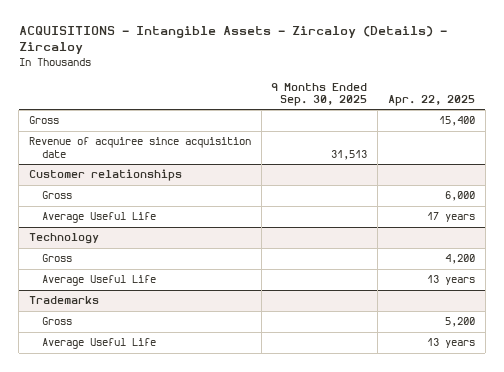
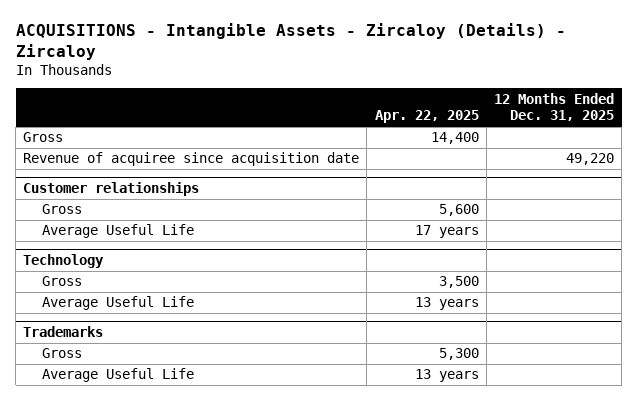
[271,82,368,107] 9 Months Ended Sep. 30, 2025 -> none
none -> [494,92,615,122] 12 Months Ended Dec. 31, 2025
[439,116,476,127] 15,400 -> [430,132,479,145] 14,400
[445,191,476,202] 6,000 -> [438,204,479,217] 5,600
[445,254,476,265] 4,200 -> [438,276,479,289] 3,500
[445,317,476,328] 5,200 -> [438,348,479,361] 5,300

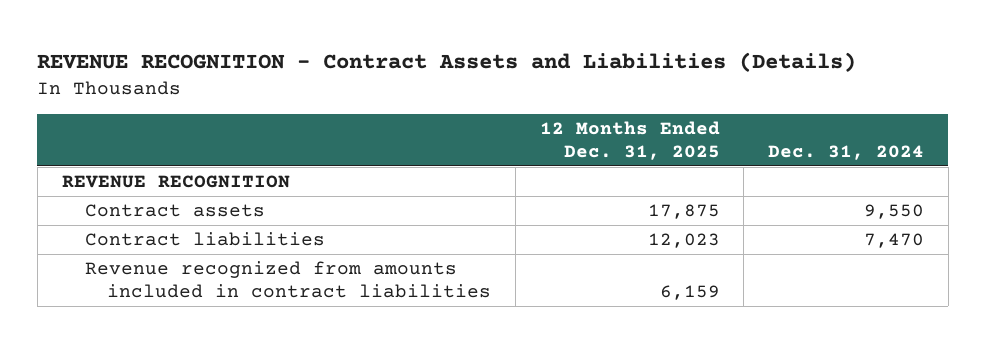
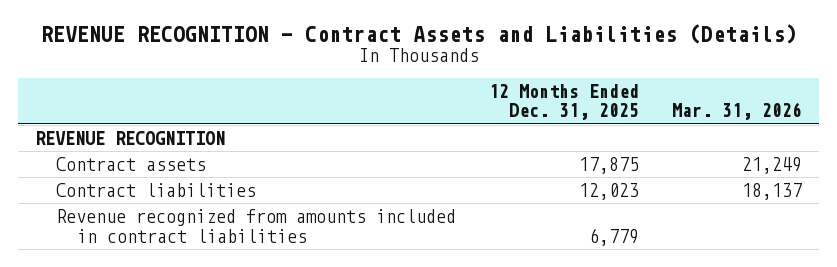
[768,145,925,161] Dec. 31, 2024 -> none
none -> [672,102,803,121] Mar. 31, 2026
[659,285,720,301] 6,159 -> [588,227,639,246] 6,779

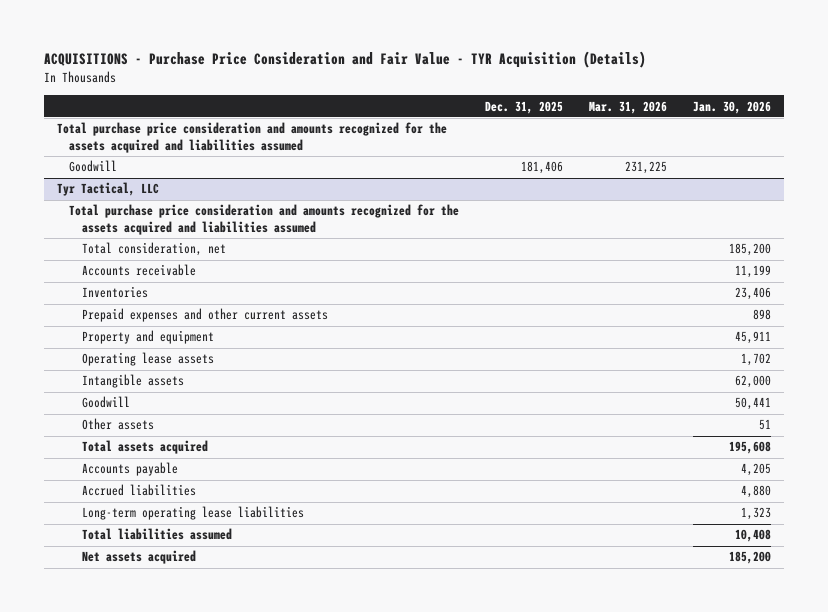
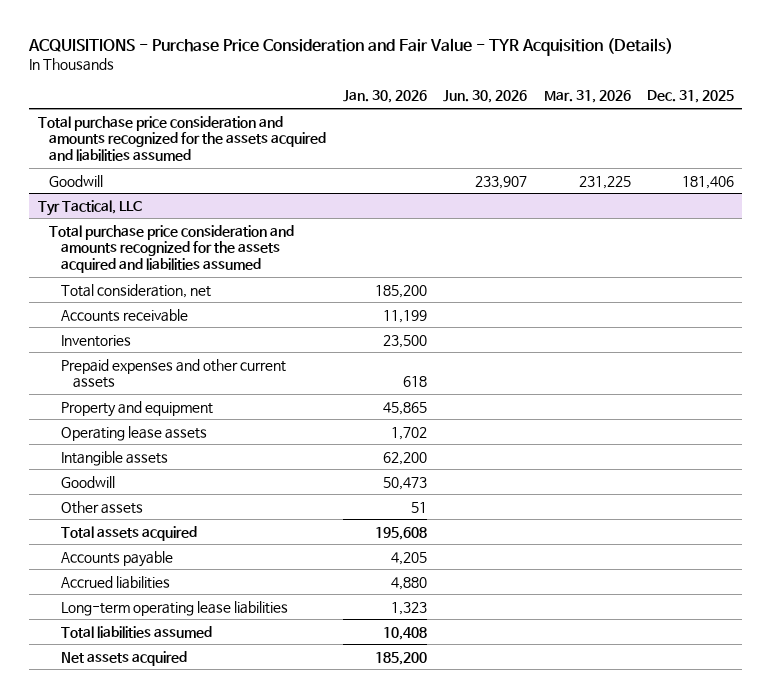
none -> [443,90,528,104] Jun. 30, 2026
[735,287,772,301] 23,406 -> [382,334,427,348] 23,500
[753,309,772,321] 898 -> [402,376,427,388] 618
[735,331,772,345] 45,911 -> [382,401,427,415] 45,865
[735,375,772,389] 62,000 -> [382,451,427,465] 62,200
[735,397,772,411] 50,441 -> [382,476,427,490] 50,473

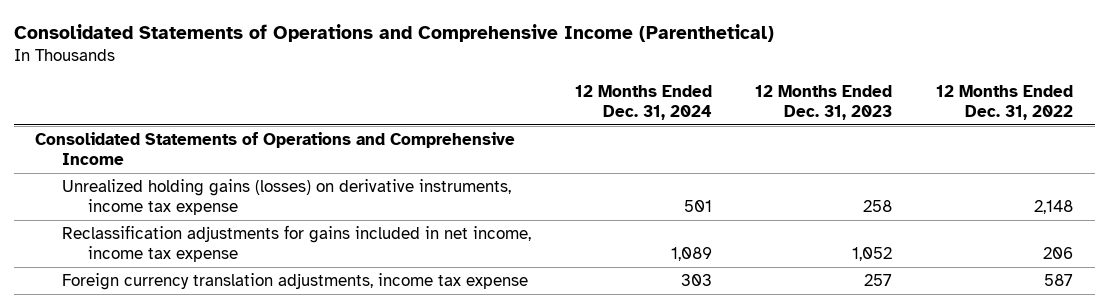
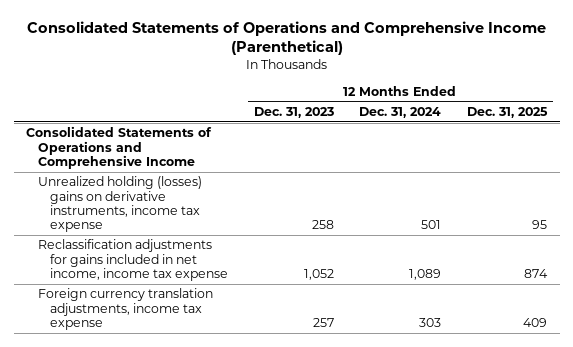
[936,85,1074,120] 12 Months Ended Dec. 31, 2022 -> none
none -> [466,107,548,119] Dec. 31, 2025
[61,179,511,215] Unrealized holding gains (losses) on derivative instruments, income tax expense -> [38,176,203,233] Unrealized holding (losses) gains on derivative instruments, income tax expense

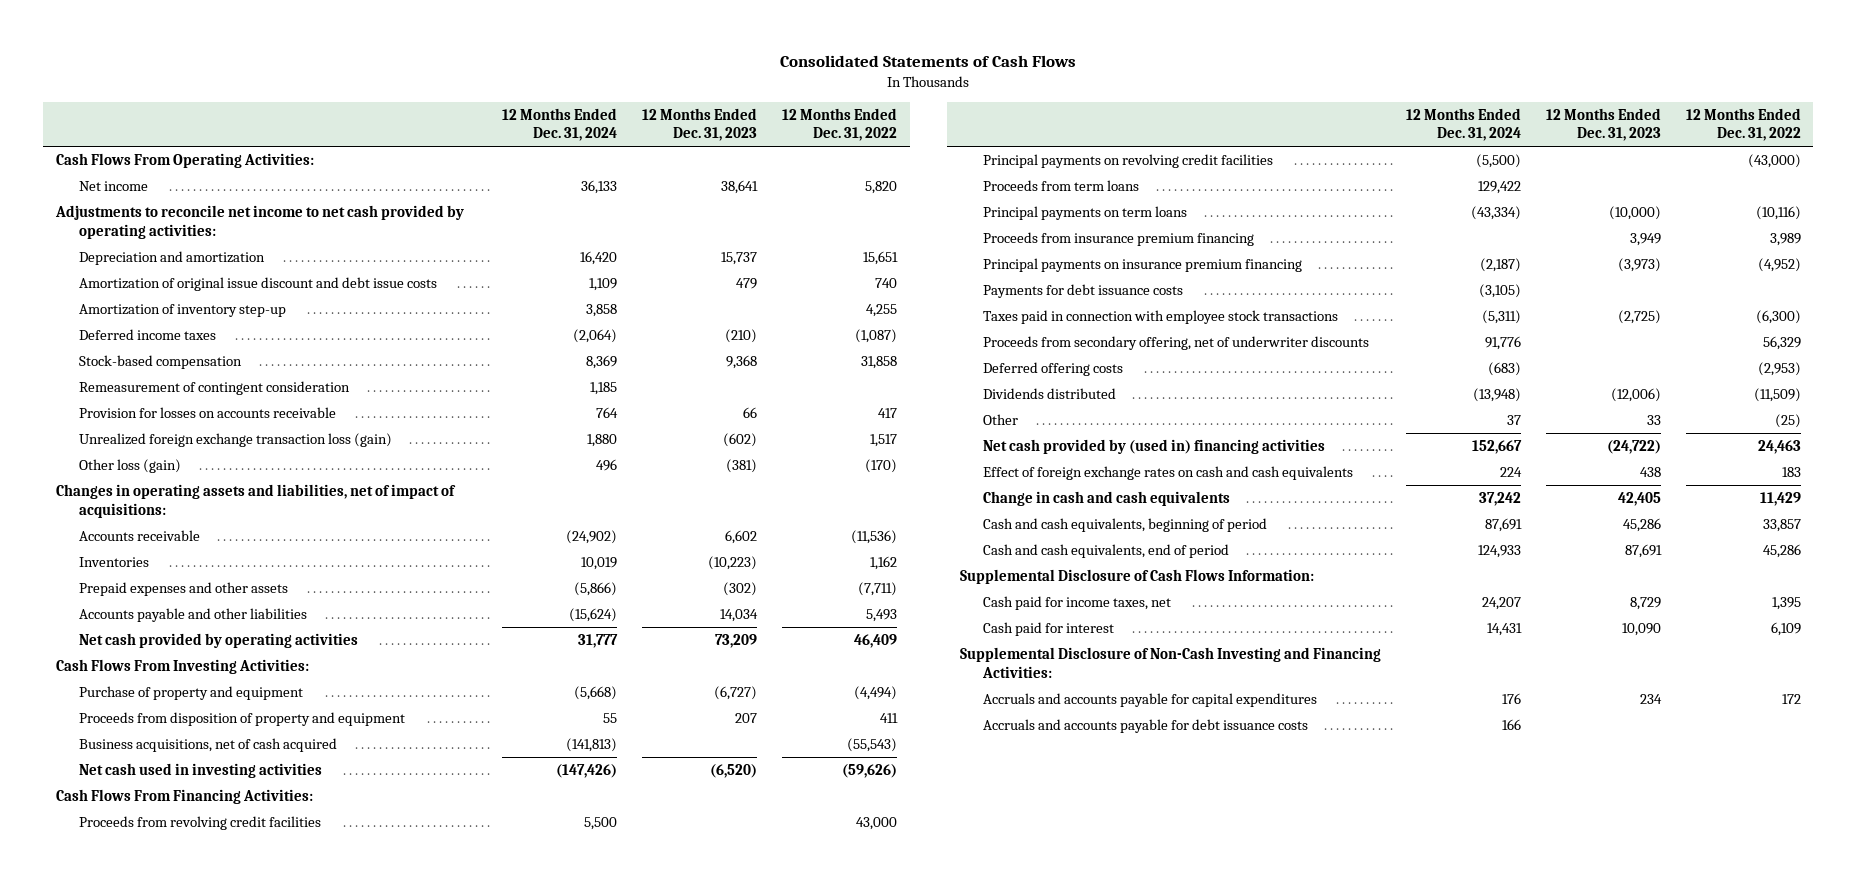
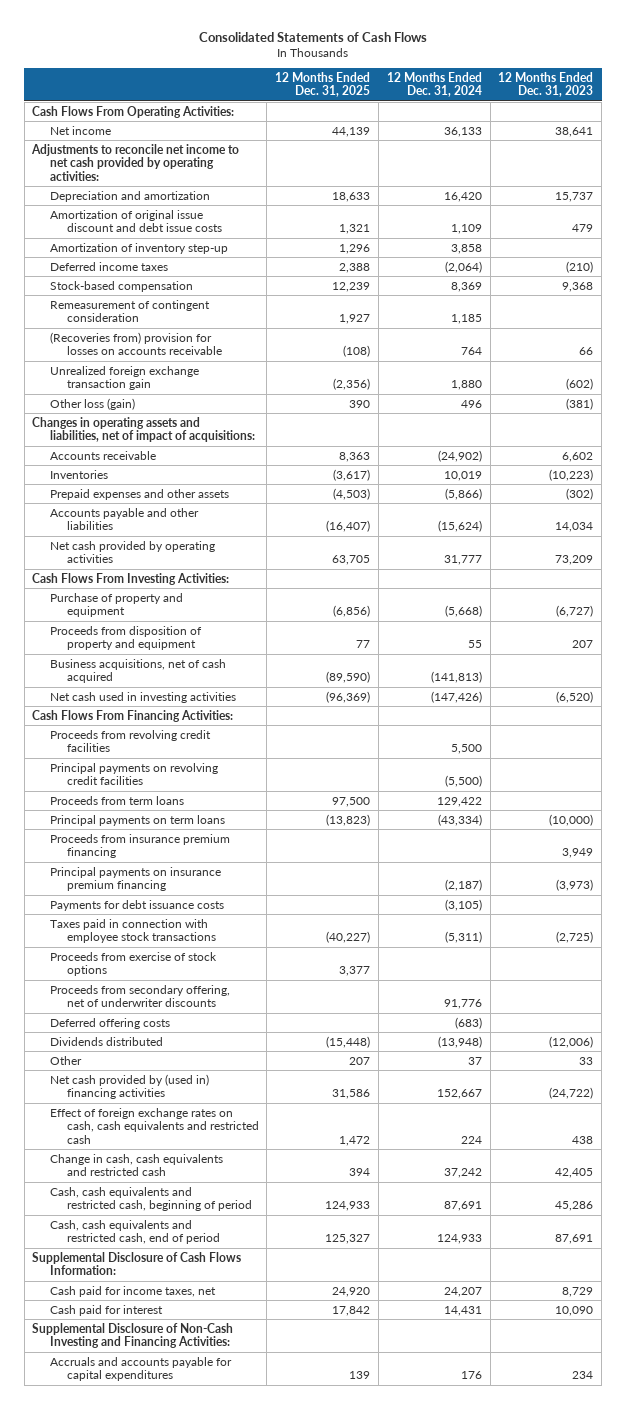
[782,107,898,142] 12 Months Ended Dec. 31, 2022 -> none
none -> [275,71,371,98] 12 Months Ended Dec. 31, 2025
[79,407,337,419] Provision for losses on accounts receivable -> [49,331,222,356] (Recoveries from) provision for losses on accounts receivable
[79,433,393,448] Unrealized foreign exchange transaction loss (gain) -> [49,365,199,391] Unrealized foreign exchange transaction gain
none -> [49,951,217,977] Proceeds from exercise of stock options
[982,466,1353,481] Effect of foreign exchange rates on cash and cash equivalents -> [49,1107,259,1144] Effect of foreign exchange rates on cash, cash equivalents and restricted cash
[982,491,1230,507] Change in cash and cash equivalents -> [49,1153,223,1177] Change in cash, cash equivalents and restricted cash
[982,518,1267,533] Cash and cash equivalents, beginning of period -> [49,1186,252,1212] Cash, cash equivalents and restricted cash, beginning of period
[982,544,1229,559] Cash and cash equivalents, end of period -> [49,1219,220,1245] Cash, cash equivalents and restricted cash, end of period
[982,719,1308,734] Accruals and accounts payable for debt issuance costs -> none

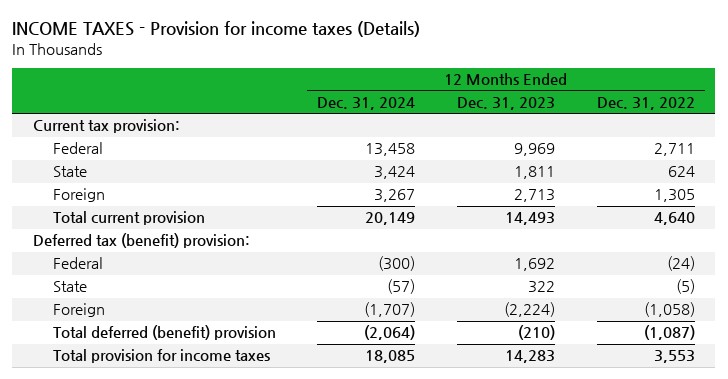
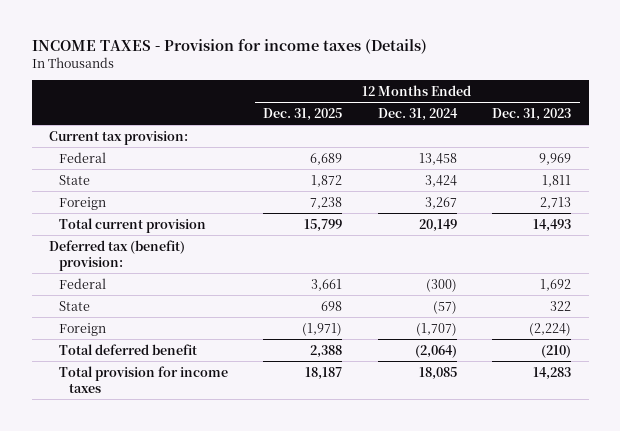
[596,97,695,111] Dec. 31, 2022 -> none
none -> [263,107,343,121] Dec. 31, 2025
[52,325,276,341] Total deferred (benefit) provision -> [59,343,198,355] Total deferred benefit

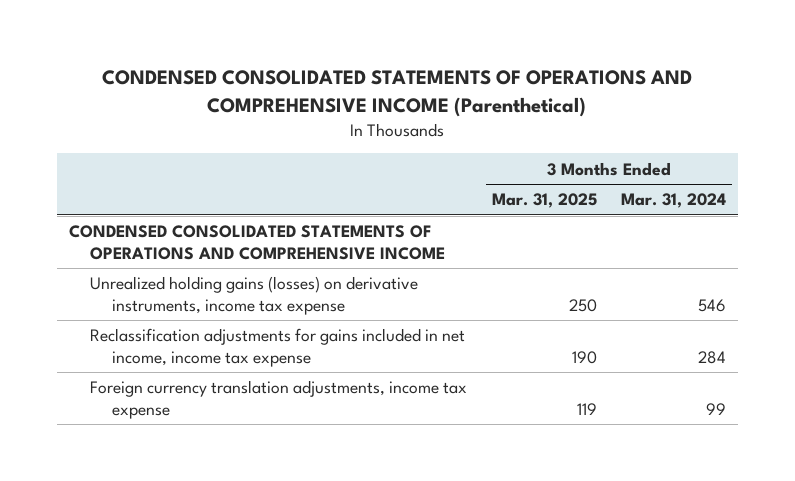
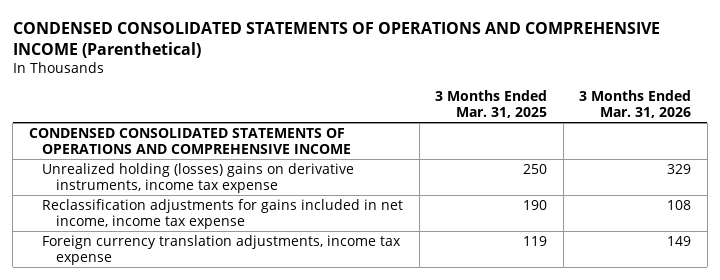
[620,193,726,209] Mar. 31, 2024 -> none
none -> [579,90,692,119] 3 Months Ended Mar. 31, 2026
[90,276,419,315] Unrealized holding gains (losses) on derivative instruments, income tax expense -> [42,162,355,193] Unrealized holding (losses) gains on derivative instruments, income tax expense

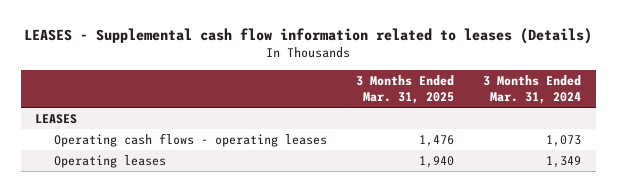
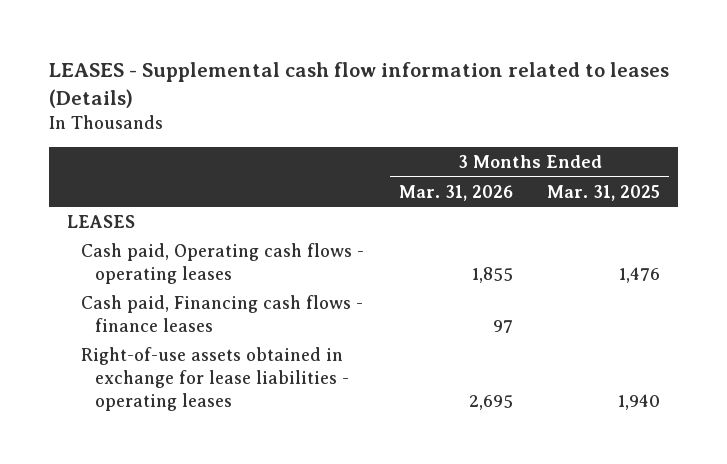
[483,74,582,105] 3 Months Ended Mar. 31, 2024 -> none
none -> [398,184,513,201] Mar. 31, 2026
[53,132,327,147] Operating cash flows - operating leases -> [80,242,364,284] Cash paid, Operating cash flows - operating leases
none -> [80,294,363,332] Cash paid, Financing cash flows - finance leases
[53,154,166,168] Operating leases -> [80,346,349,411] Right-of-use assets obtained in exchange for lease liabilities - operating leases

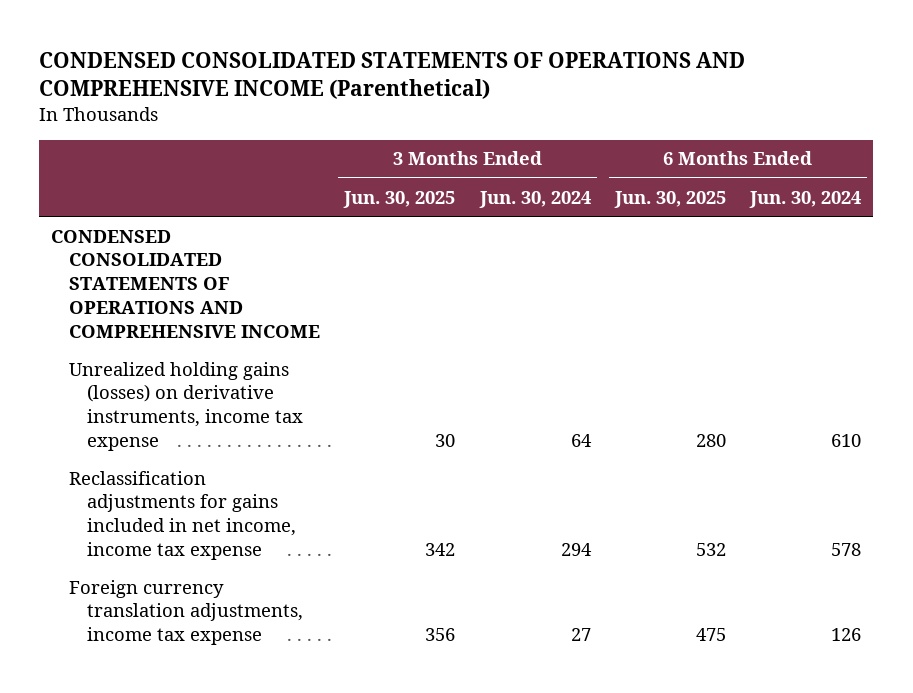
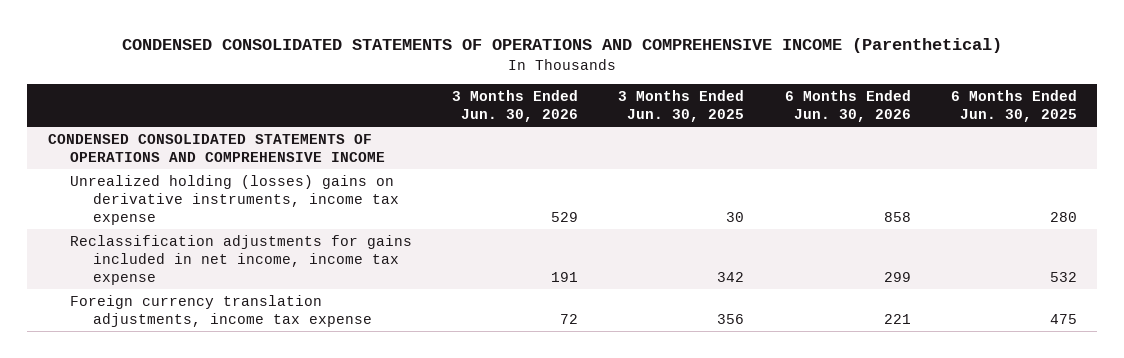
[478,190,591,208] Jun. 30, 2024 -> none
[749,190,862,208] Jun. 30, 2024 -> none
none -> [452,90,579,123] 3 Months Ended Jun. 30, 2026
none -> [784,90,911,123] 6 Months Ended Jun. 30, 2026
[69,361,304,451] Unrealized holding gains (losses) on derivative instruments, income tax expense -> [70,174,399,225] Unrealized holding (losses) gains on derivative instruments, income tax expense

